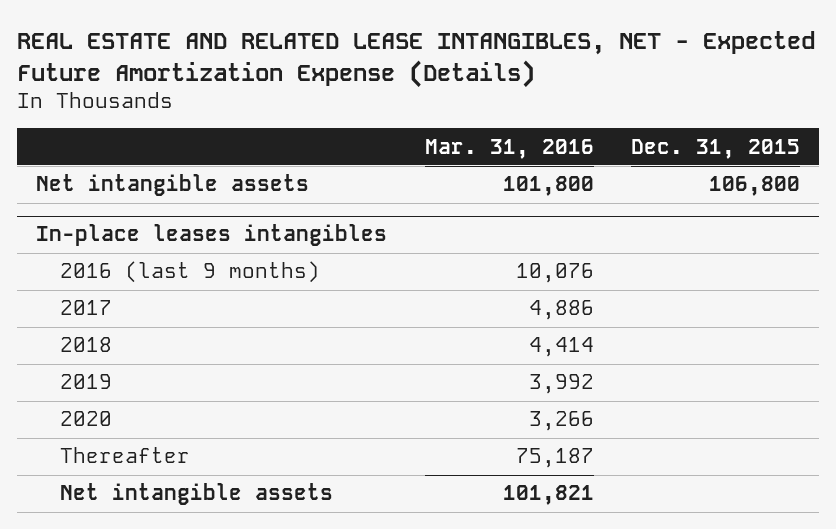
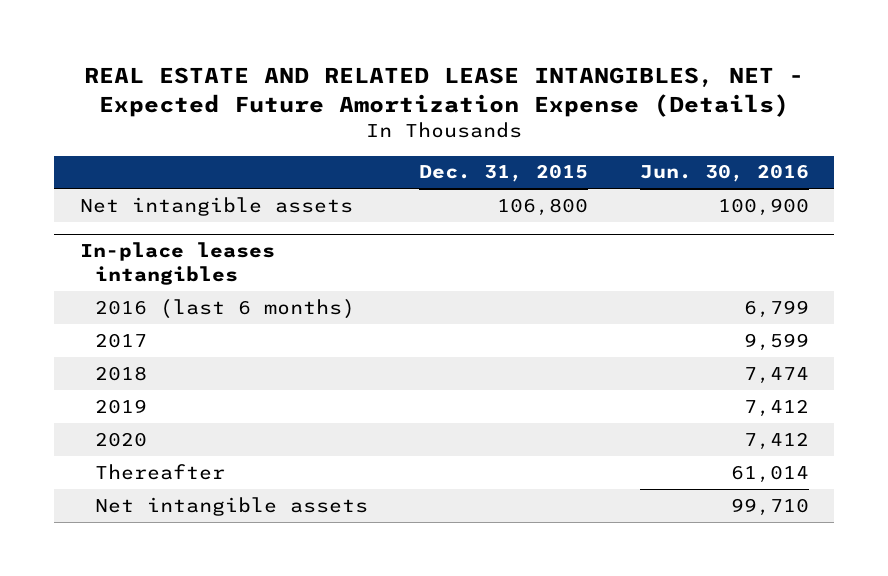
[424,138,594,159] Mar. 31, 2016 -> none
none -> [639,164,809,183] Jun. 30, 2016
[60,261,321,284] 2016 (last 9 months) -> [95,298,356,319] 2016 (last 6 months)

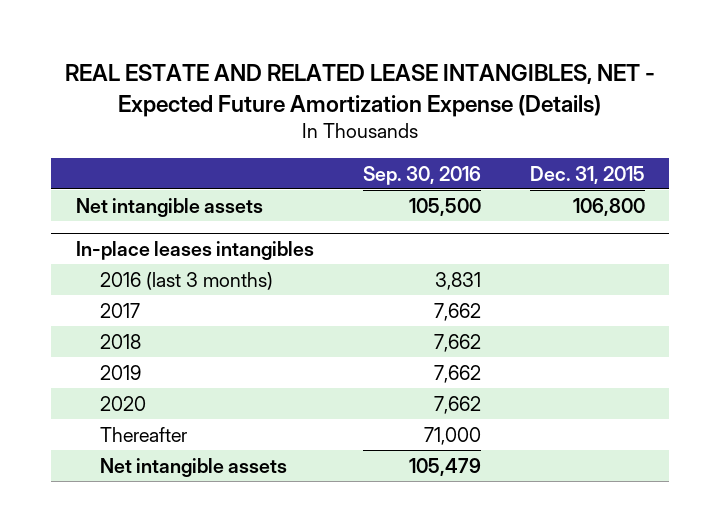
[639,164,809,183] Jun. 30, 2016 -> none
none -> [362,165,481,185] Sep. 30, 2016
[95,298,356,319] 2016 (last 6 months) -> [99,271,273,290] 2016 (last 3 months)

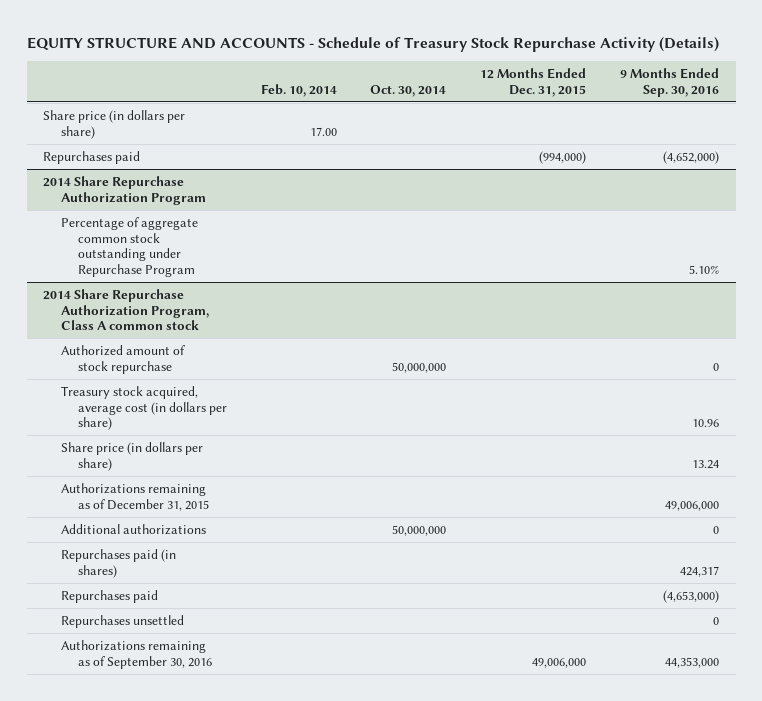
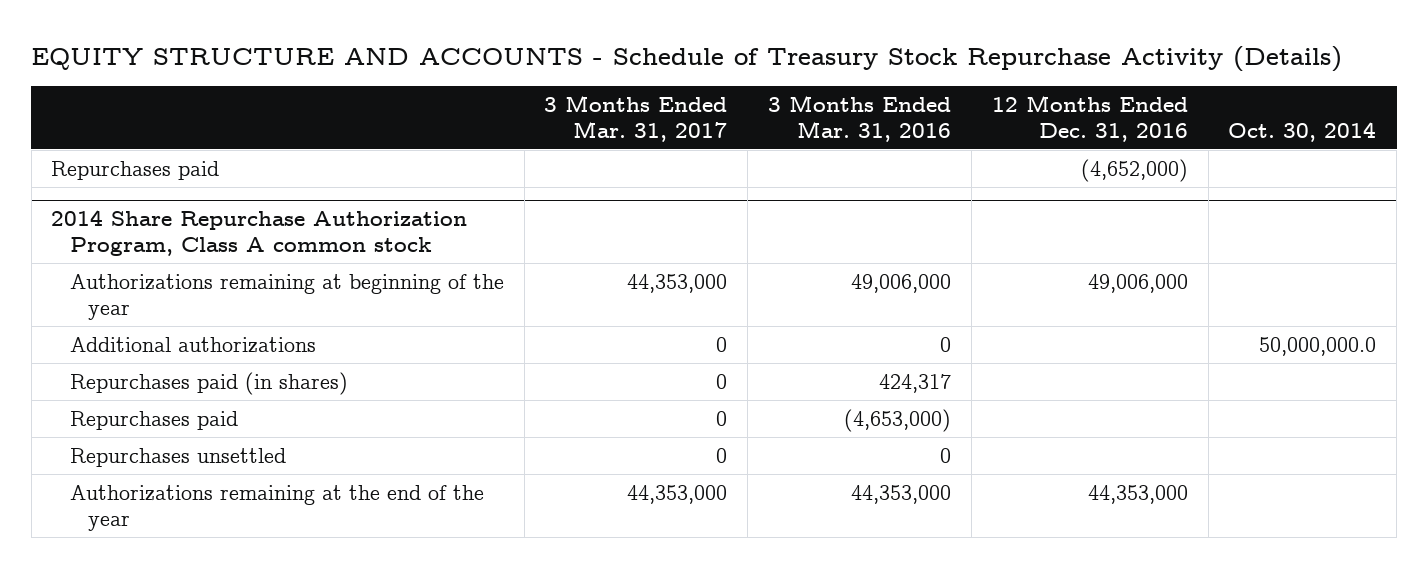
[260,83,337,97] Feb. 10, 2014 -> none
[480,68,587,97] 12 Months Ended Dec. 31, 2015 -> none
[619,68,719,97] 9 Months Ended Sep. 30, 2016 -> none
none -> [544,94,728,143] 3 Months Ended Mar. 31, 2017
none -> [768,94,952,143] 3 Months Ended Mar. 31, 2016
none -> [991,94,1188,143] 12 Months Ended Dec. 31, 2016
[43,109,186,139] Share price (in dollars per share) -> none
[43,175,206,205] 2014 Share Repurchase Authorization Program -> none
[60,216,198,277] Percentage of aggregate common stock outstanding under Repurchase Program -> none
[60,344,185,374] Authorized amount of stock repurchase -> none
[60,385,228,431] Treasury stock acquired, average cost (in dollars per share) -> none
[60,441,203,471] Share price (in dollars per share) -> none
[60,482,210,511] Authorizations remaining as of December 31, 2015 -> [69,273,504,320] Authorizations remaining at beginning of the year
[392,524,447,536] 50,000,000 -> [1259,336,1377,356] 50,000,000.0
[60,639,213,669] Authorizations remaining as of September 30, 2016 -> [69,484,484,531] Authorizations remaining at the end of the year

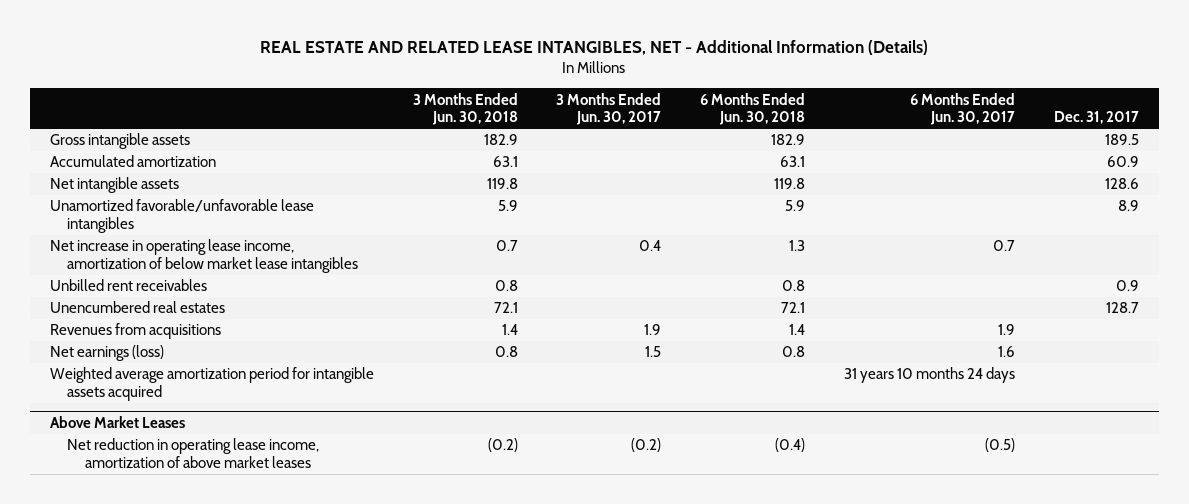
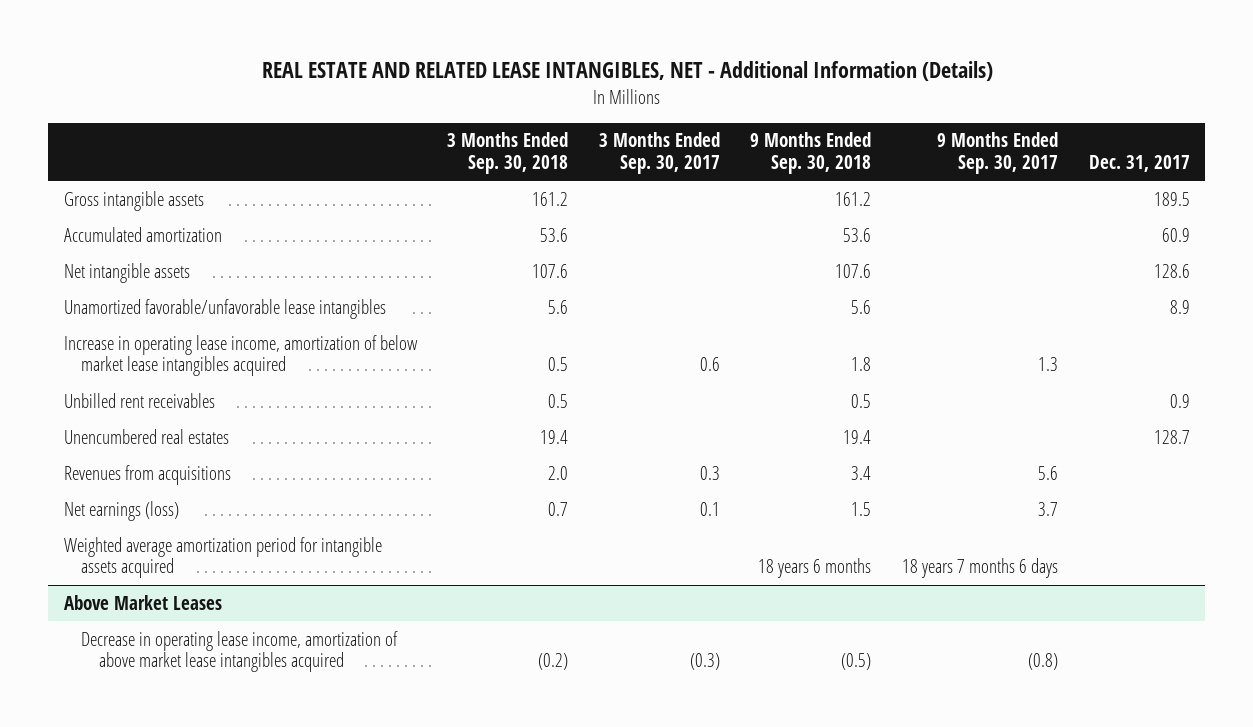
[412,92,518,126] 3 Months Ended Jun. 30, 2018 -> none
[556,92,662,126] 3 Months Ended Jun. 30, 2017 -> none
[700,92,806,126] 6 Months Ended Jun. 30, 2018 -> none
[910,92,1016,126] 6 Months Ended Jun. 30, 2017 -> none
none -> [447,132,569,175] 3 Months Ended Sep. 30, 2018
none -> [598,132,720,175] 3 Months Ended Sep. 30, 2017
none -> [750,132,872,175] 9 Months Ended Sep. 30, 2018
none -> [937,132,1059,175] 9 Months Ended Sep. 30, 2017
[49,239,359,273] Net increase in operating lease income, amortization of below market lease intangibles -> [63,334,418,377] Increase in operating lease income, amortization of below market lease intangibles acquired
[67,438,320,468] Net reduction in operating lease income, amortization of above market leases -> [81,630,399,673] Decrease in operating lease income, amortization of above market lease intangibles acquired

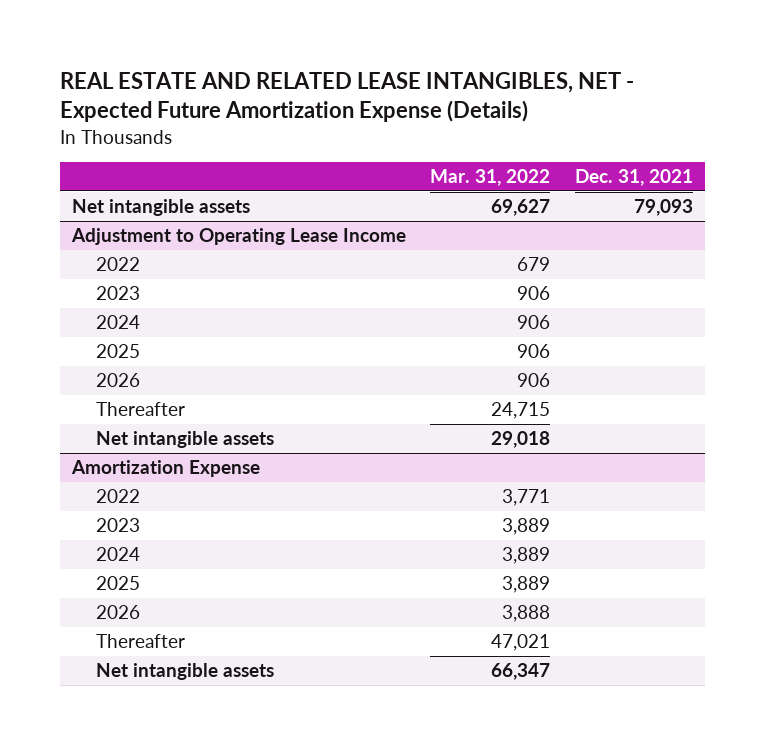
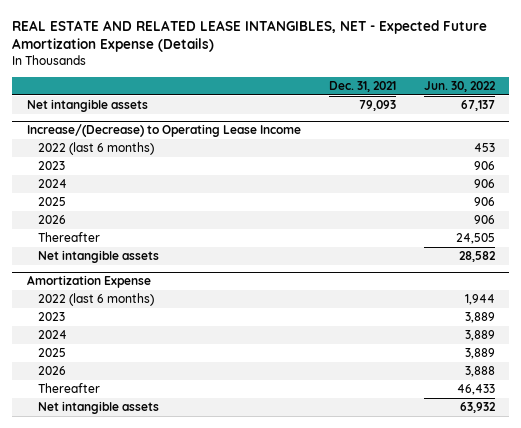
[430,169,551,187] Mar. 31, 2022 -> none
none -> [423,80,496,92] Jun. 30, 2022
[71,228,407,246] Adjustment to Operating Lease Income -> [26,124,301,138] Increase/(Decrease) to Operating Lease Income
[95,257,140,272] 2022 -> [37,142,154,156] 2022 (last 6 months)
[95,489,140,504] 2022 -> [37,293,154,307] 2022 (last 6 months)

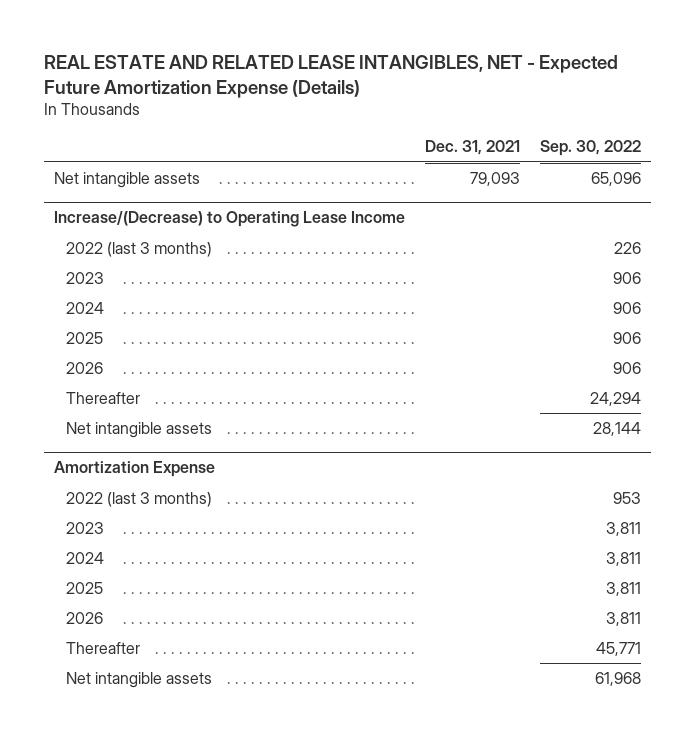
[423,80,496,92] Jun. 30, 2022 -> none
none -> [539,140,641,157] Sep. 30, 2022
[37,142,154,156] 2022 (last 6 months) -> [66,242,213,258] 2022 (last 3 months)
[37,293,154,307] 2022 (last 6 months) -> [66,492,213,508] 2022 (last 3 months)

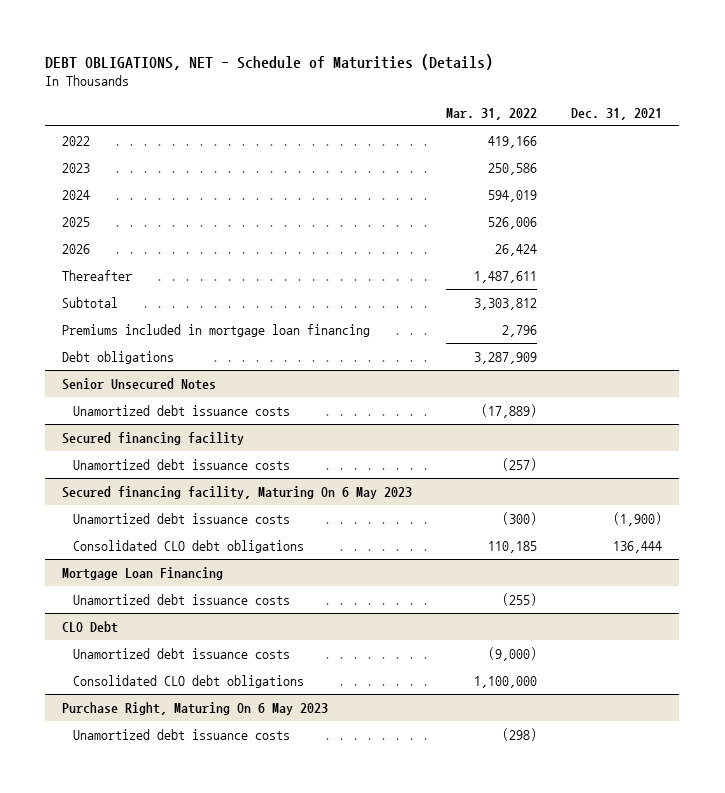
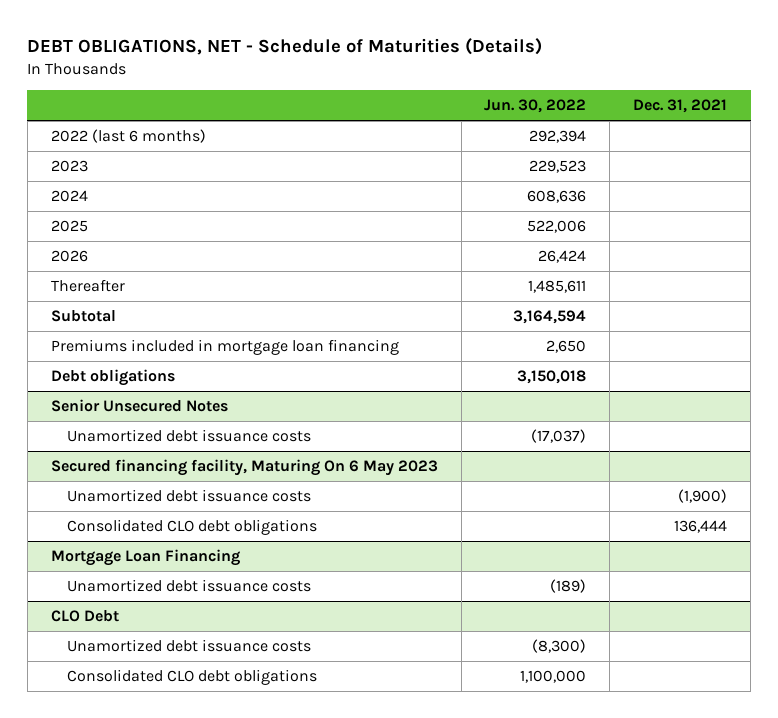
[446,107,538,120] Mar. 31, 2022 -> none
none -> [484,99,587,114] Jun. 30, 2022
[62,135,91,146] 2022 -> [50,129,206,144] 2022 (last 6 months)
[62,431,245,445] Secured financing facility -> none
[72,458,290,470] Unamortized debt issuance costs -> none
[62,701,329,715] Purchase Right, Maturing On 6 May 2023 -> none
[72,728,290,740] Unamortized debt issuance costs -> none

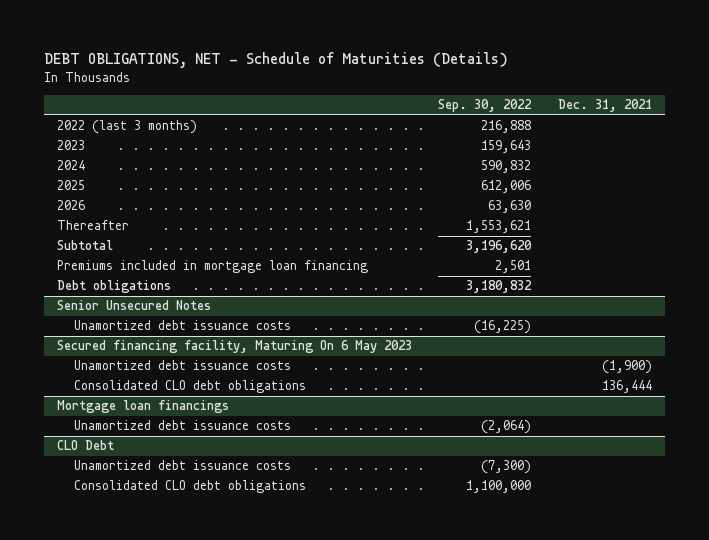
[484,99,587,114] Jun. 30, 2022 -> none
none -> [438,99,533,113] Sep. 30, 2022
[50,129,206,144] 2022 (last 6 months) -> [57,120,198,135] 2022 (last 3 months)
[50,549,240,567] Mortgage Loan Financing -> [57,400,230,414] Mortgage loan financings

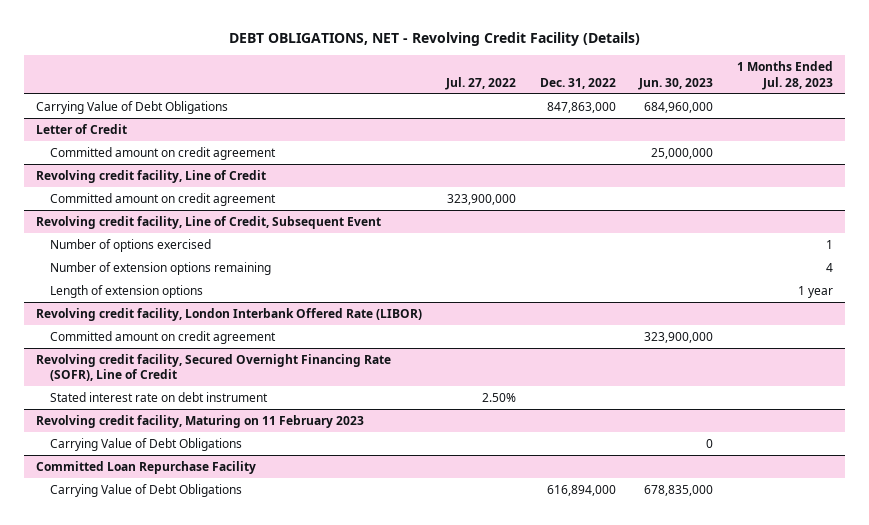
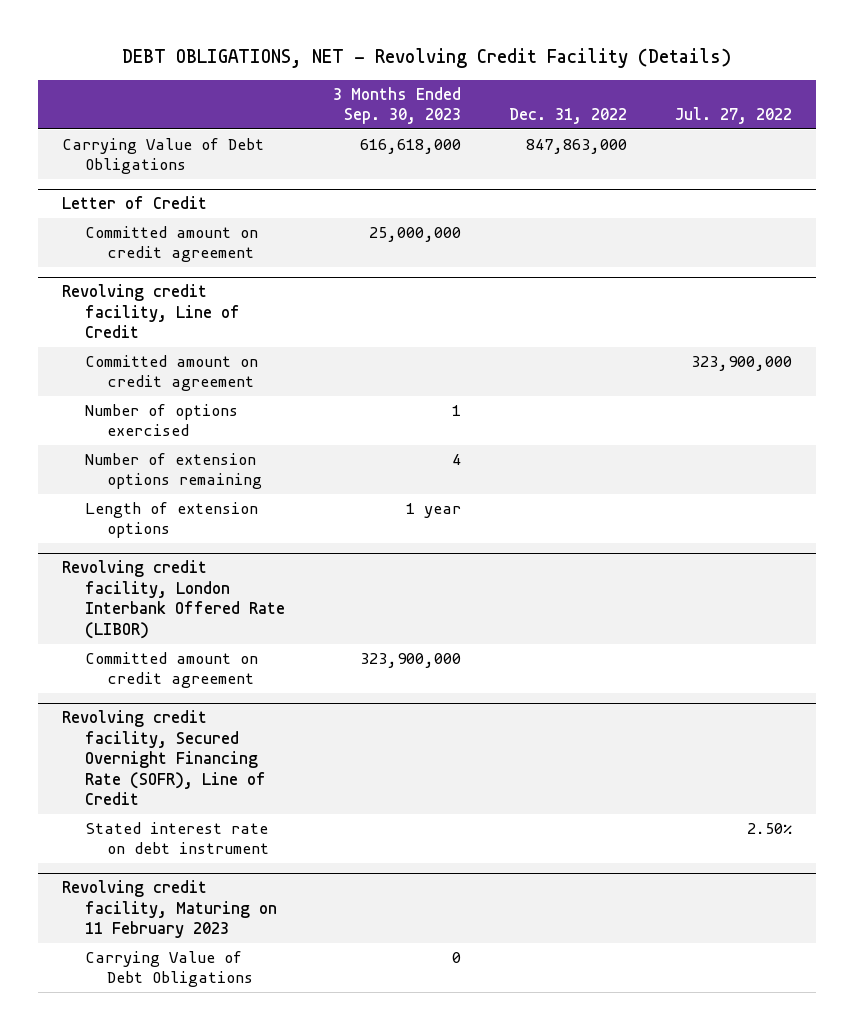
[638,77,714,90] Jun. 30, 2023 -> none
[737,61,834,90] 1 Months Ended Jul. 28, 2023 -> none
none -> [332,86,461,125] 3 Months Ended Sep. 30, 2023
[35,215,381,229] Revolving credit facility, Line of Credit, Subsequent Event -> none
[50,238,212,252] Number of options exercised -> none
[50,261,272,275] Number of extension options remaining -> none
[50,284,204,298] Length of extension options -> none
none -> [84,403,238,437] Number of options exercised
none -> [84,452,263,490] Number of extension options remaining
none -> [84,501,258,539] Length of extension options
[35,460,256,474] Committed Loan Repurchase Facility -> none
[50,483,243,497] Carrying Value of Debt Obligations -> none

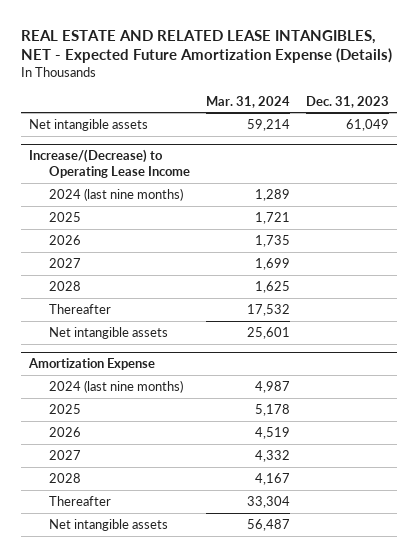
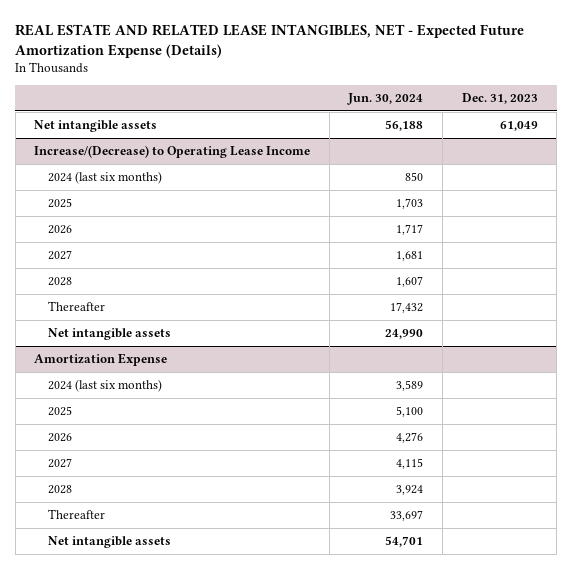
[205,95,290,108] Mar. 31, 2024 -> none
none -> [347,93,424,106] Jun. 30, 2024
[48,187,183,201] 2024 (last nine months) -> [48,171,163,185] 2024 (last six months)
[48,379,183,393] 2024 (last nine months) -> [48,379,163,393] 2024 (last six months)

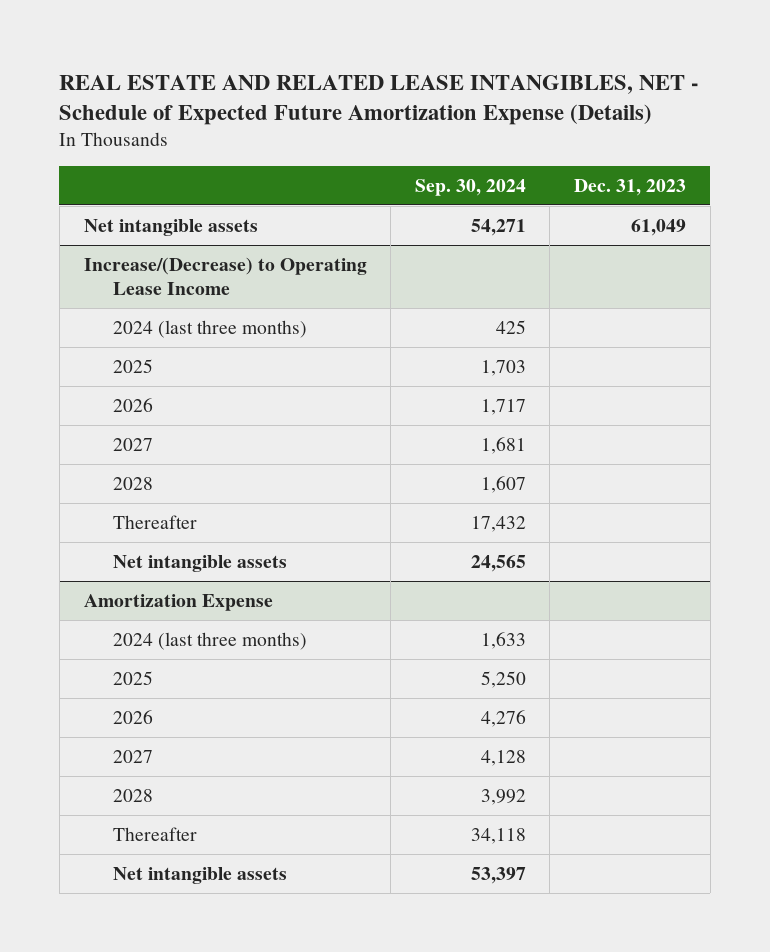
[15,23,525,58] REAL ESTATE AND RELATED LEASE INTANGIBLES, NET - Expected Future Amortization Expense (Details) -> [59,74,700,126] REAL ESTATE AND RELATED LEASE INTANGIBLES, NET - Schedule of Expected Future Amortization Expense (Details)
[347,93,424,106] Jun. 30, 2024 -> none
none -> [414,178,526,196] Sep. 30, 2024
[48,171,163,185] 2024 (last six months) -> [113,319,308,338] 2024 (last three months)
[48,379,163,393] 2024 (last six months) -> [113,631,308,650] 2024 (last three months)

